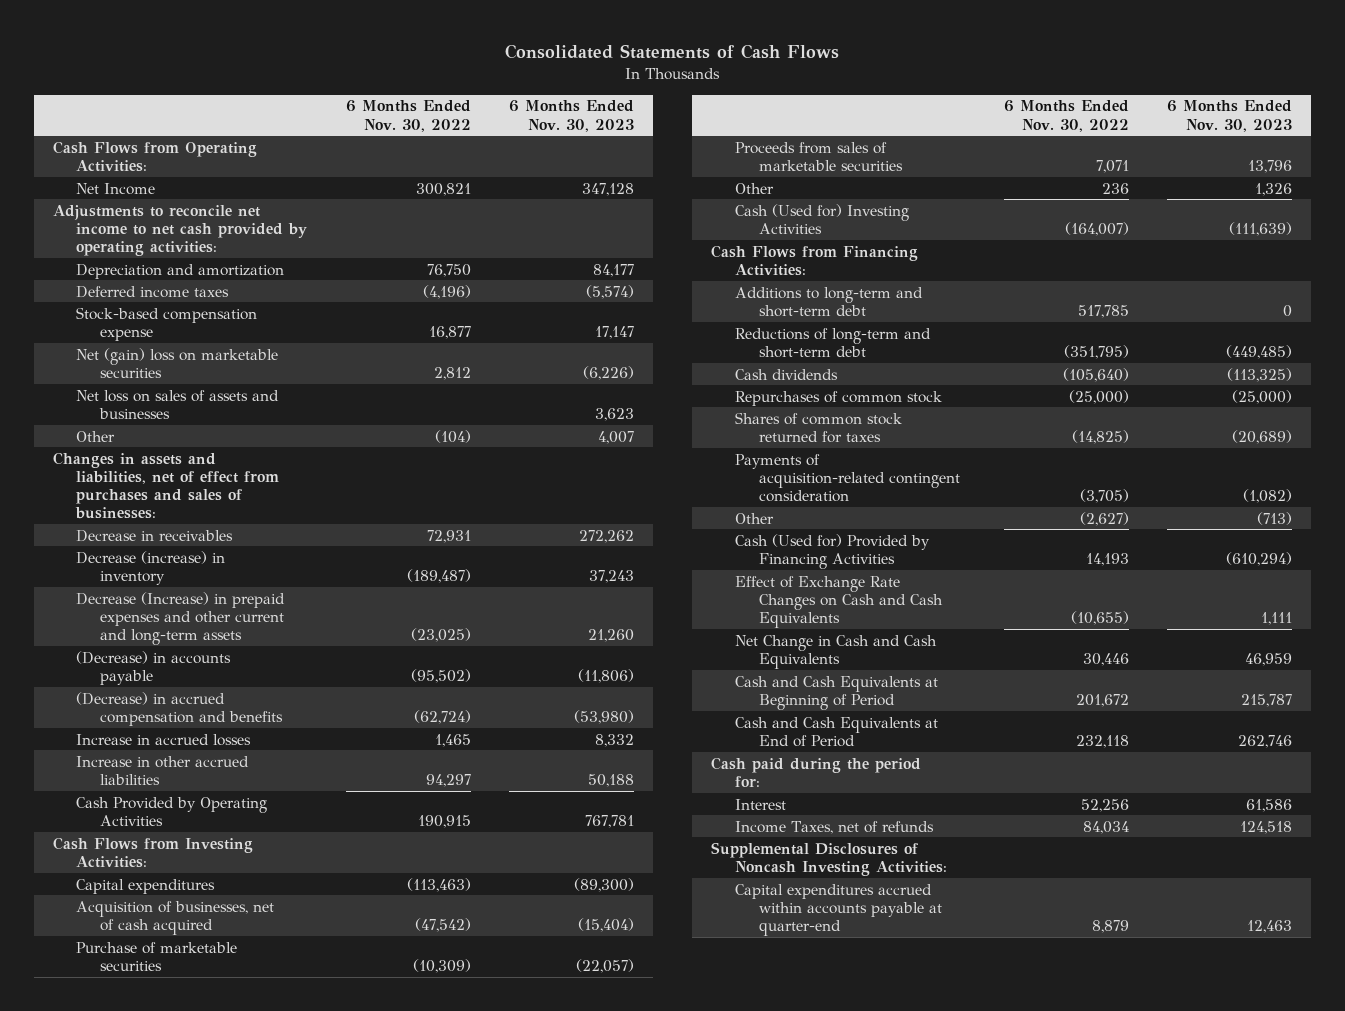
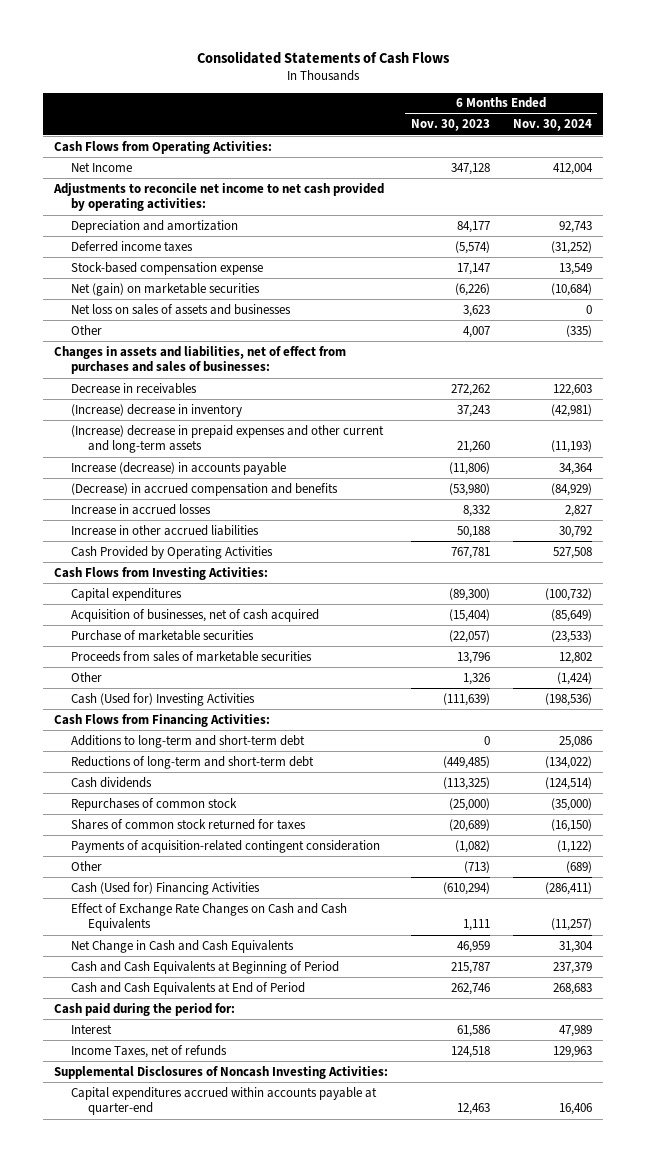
[345,100,471,132] 6 Months Ended Nov. 30, 2022 -> none
none -> [512,119,592,132] Nov. 30, 2024
[76,347,279,378] Net (gain) loss on marketable securities -> [70,282,260,296] Net (gain) on marketable securities
[76,550,226,585] Decrease (increase) in inventory -> [70,403,242,417] (Increase) decrease in inventory
[76,591,286,645] Decrease (Increase) in prepaid expenses and other current and long-term assets -> [70,424,384,454] (Increase) decrease in prepaid expenses and other current and long-term assets
[76,650,232,685] (Decrease) in accounts payable -> [70,461,286,475] Increase (decrease) in accounts payable
[734,533,930,569] Cash (Used for) Provided by Financing Activities -> [70,881,260,895] Cash (Used for) Financing Activities

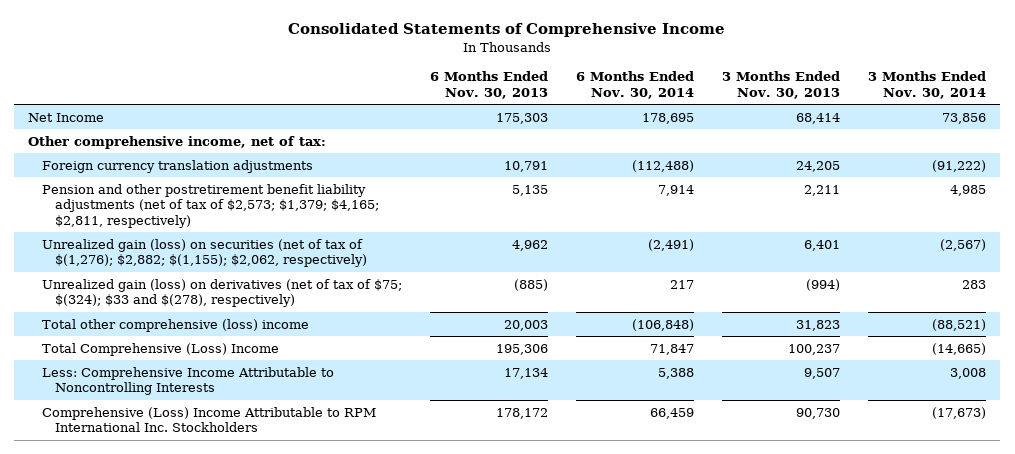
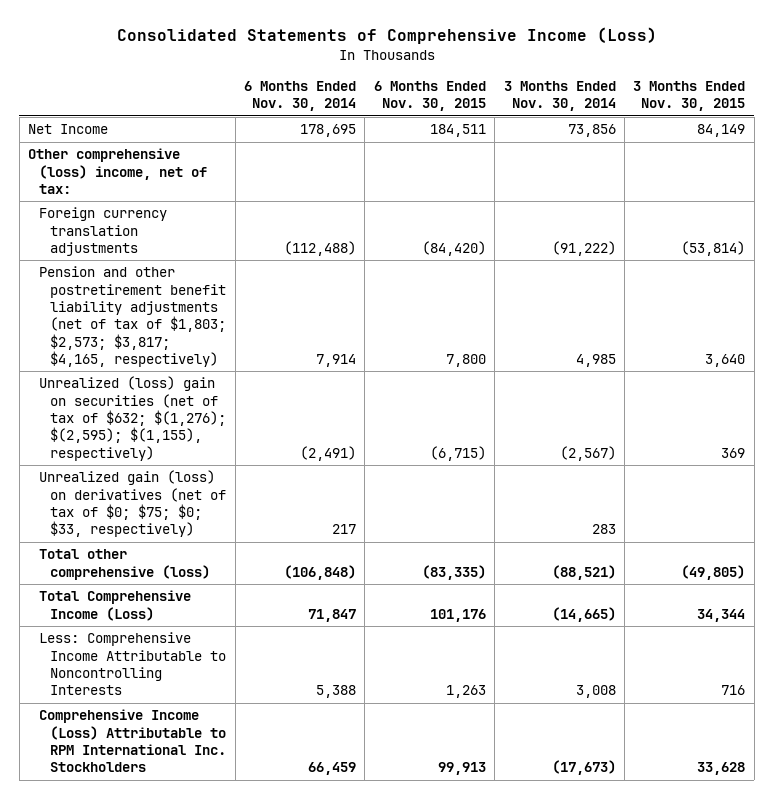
[288,23,726,38] Consolidated Statements of Comprehensive Income -> [116,27,657,45] Consolidated Statements of Comprehensive Income (Loss)
[430,71,549,99] 6 Months Ended Nov. 30, 2013 -> none
[722,71,841,99] 3 Months Ended Nov. 30, 2013 -> none
none -> [373,81,486,112] 6 Months Ended Nov. 30, 2015
none -> [633,81,746,112] 3 Months Ended Nov. 30, 2015
[28,135,327,149] Other comprehensive income, net of tax: -> [28,148,208,195] Other comprehensive (loss) income, net of tax:
[41,183,380,228] Pension and other postretirement benefit liability adjustments (net of tax of $2,573; $1,379; $4,165; $2,811, respectively) -> [39,266,227,368] Pension and other postretirement benefit liability adjustments (net of tax of $1,803; $2,573; $3,817; $4,165, respectively)
[41,238,368,268] Unrealized gain (loss) on securities (net of tax of $(1,276); $2,882; $(1,155); $2,062, respectively) -> [39,376,227,461] Unrealized (loss) gain on securities (net of tax of $632; $(1,276); $(2,595); $(1,155), respectively)
[41,278,402,308] Unrealized gain (loss) on derivatives (net of tax of $75; $(324); $33 and $(278), respectively) -> [39,470,227,538] Unrealized gain (loss) on derivatives (net of tax of $0; $75; $0; $33, respectively)
[41,318,309,332] Total other comprehensive (loss) income -> [39,549,211,580] Total other comprehensive (loss)
[41,342,279,356] Total Comprehensive (Loss) Income -> [39,590,192,621] Total Comprehensive Income (Loss)
[41,406,376,433] Comprehensive (Loss) Income Attributable to RPM International Inc. Stockholders -> [39,709,227,773] Comprehensive Income (Loss) Attributable to RPM International Inc. Stockholders

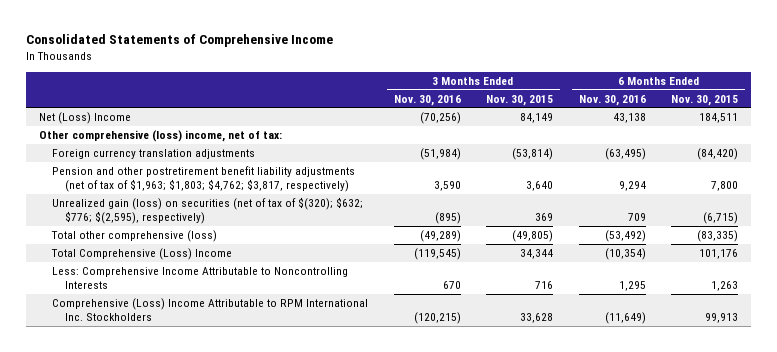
[116,27,657,45] Consolidated Statements of Comprehensive Income (Loss) -> [26,34,334,48] Consolidated Statements of Comprehensive Income
[244,81,357,112] 6 Months Ended Nov. 30, 2014 -> none
[503,81,616,112] 3 Months Ended Nov. 30, 2014 -> none
none -> [393,94,461,106] Nov. 30, 2016
none -> [578,94,646,106] Nov. 30, 2016
[28,124,109,135] Net Income -> [38,112,131,125] Net (Loss) Income
[39,470,227,538] Unrealized gain (loss) on derivatives (net of tax of $0; $75; $0; $33, respectively) -> none
[39,266,227,368] Pension and other postretirement benefit liability adjustments (net of tax of $1,803; $2,573; $3,817; $4,165, respectively) -> [51,166,355,193] Pension and other postretirement benefit liability adjustments (net of tax of $1,963; $1,803; $4,762; $3,817, respectively)
[39,376,227,461] Unrealized (loss) gain on securities (net of tax of $632; $(1,276); $(2,595); $(1,155), respectively) -> [51,197,363,225] Unrealized gain (loss) on securities (net of tax of $(320); $632; $776; $(2,595), respectively)
[39,590,192,621] Total Comprehensive Income (Loss) -> [50,248,232,261] Total Comprehensive (Loss) Income
[39,709,227,773] Comprehensive Income (Loss) Attributable to RPM International Inc. Stockholders -> [51,298,368,322] Comprehensive (Loss) Income Attributable to RPM International Inc. Stockholders

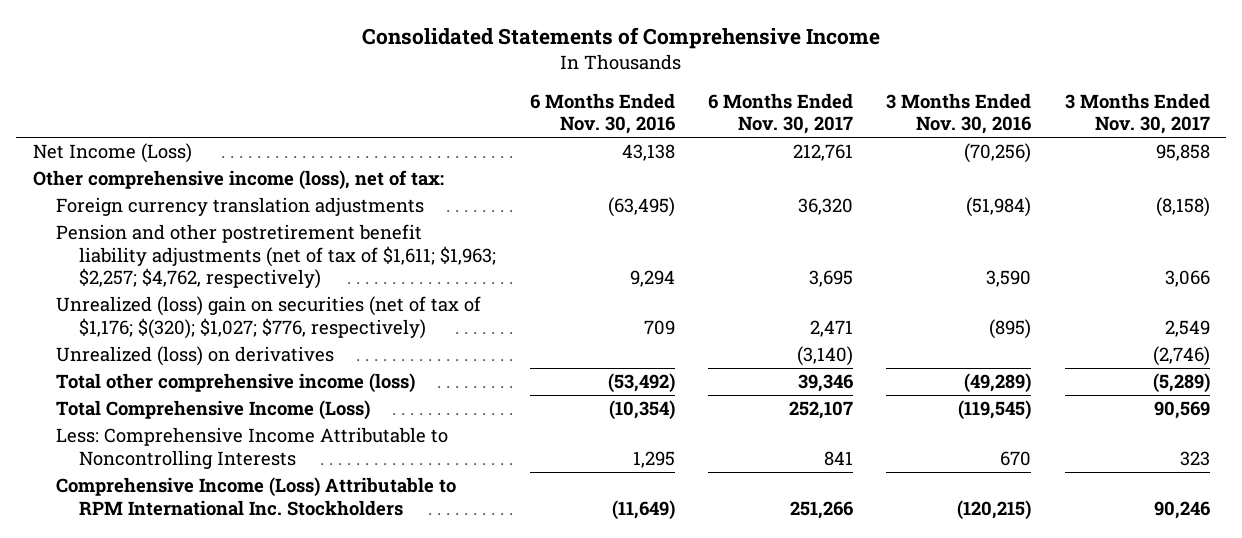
[486,94,554,106] Nov. 30, 2015 -> none
[671,94,739,106] Nov. 30, 2015 -> none
none -> [708,92,854,135] 6 Months Ended Nov. 30, 2017
none -> [1064,92,1210,135] 3 Months Ended Nov. 30, 2017
[38,112,131,125] Net (Loss) Income -> [32,143,192,164] Net Income (Loss)
[38,130,282,143] Other comprehensive (loss) income, net of tax: -> [32,170,444,191] Other comprehensive income (loss), net of tax:
[51,166,355,193] Pension and other postretirement benefit liability adjustments (net of tax of $1,963; $1,803; $4,762; $3,817, respectively) -> [55,224,497,290] Pension and other postretirement benefit liability adjustments (net of tax of $1,611; $1,963; $2,257; $4,762, respectively)
[51,197,363,225] Unrealized gain (loss) on securities (net of tax of $(320); $632; $776; $(2,595), respectively) -> [55,296,481,339] Unrealized (loss) gain on securities (net of tax of $1,176; $(320); $1,027; $776, respectively)
none -> [55,346,334,367] Unrealized (loss) on derivatives
[50,230,217,243] Total other comprehensive (loss) -> [55,373,415,394] Total other comprehensive income (loss)
[50,248,232,261] Total Comprehensive (Loss) Income -> [55,400,370,421] Total Comprehensive Income (Loss)
[51,298,368,322] Comprehensive (Loss) Income Attributable to RPM International Inc. Stockholders -> [55,477,456,516] Comprehensive Income (Loss) Attributable to RPM International Inc. Stockholders

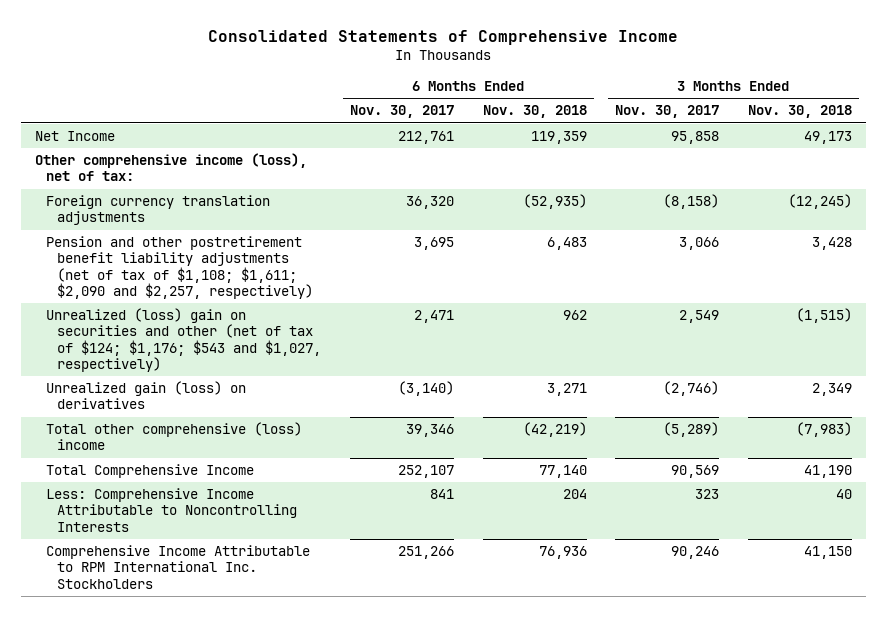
[529,92,675,135] 6 Months Ended Nov. 30, 2016 -> none
[886,92,1032,135] 3 Months Ended Nov. 30, 2016 -> none
none -> [482,105,587,119] Nov. 30, 2018
none -> [747,105,852,119] Nov. 30, 2018
[32,143,192,164] Net Income (Loss) -> [34,131,115,142] Net Income
[55,224,497,290] Pension and other postretirement benefit liability adjustments (net of tax of $1,611; $1,963; $2,257; $4,762, respectively) -> [46,236,314,300] Pension and other postretirement benefit liability adjustments (net of tax of $1,108; $1,611; $2,090 and $2,257, respectively)
[55,296,481,339] Unrealized (loss) gain on securities (net of tax of $1,176; $(320); $1,027; $776, respectively) -> [46,308,322,373] Unrealized (loss) gain on securities and other (net of tax of $124; $1,176; $543 and $1,027, respectively)
[55,346,334,367] Unrealized (loss) on derivatives -> [46,381,247,410] Unrealized gain (loss) on derivatives
[55,373,415,394] Total other comprehensive income (loss) -> [46,422,303,451] Total other comprehensive (loss) income
[55,400,370,421] Total Comprehensive Income (Loss) -> [46,464,255,479] Total Comprehensive Income
[55,477,456,516] Comprehensive Income (Loss) Attributable to RPM International Inc. Stockholders -> [46,545,311,589] Comprehensive Income Attributable to RPM International Inc. Stockholders

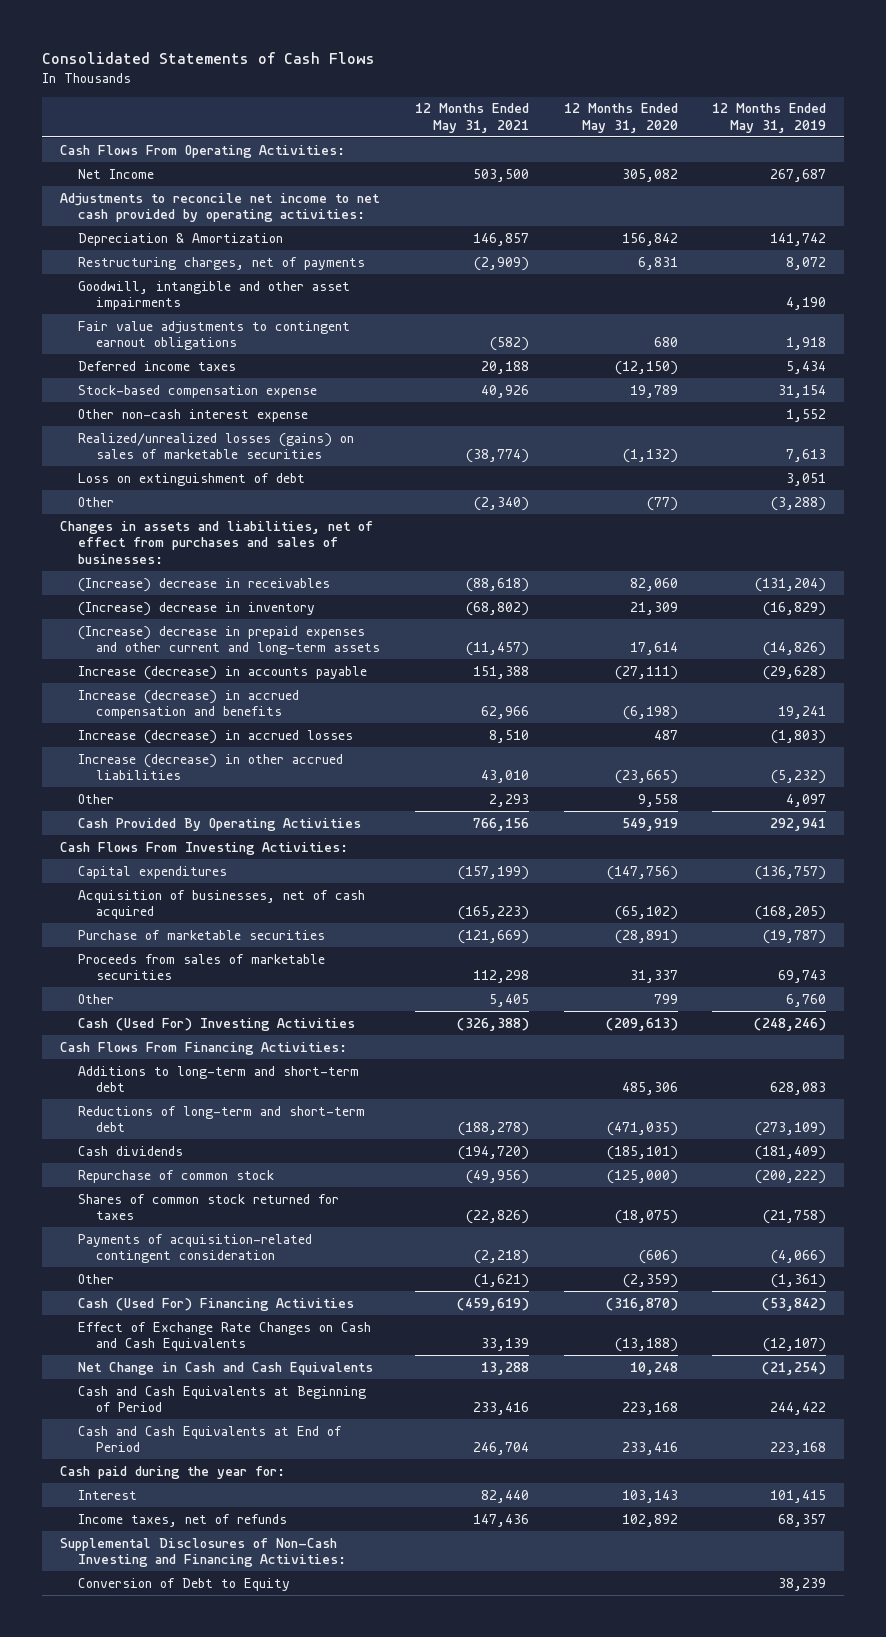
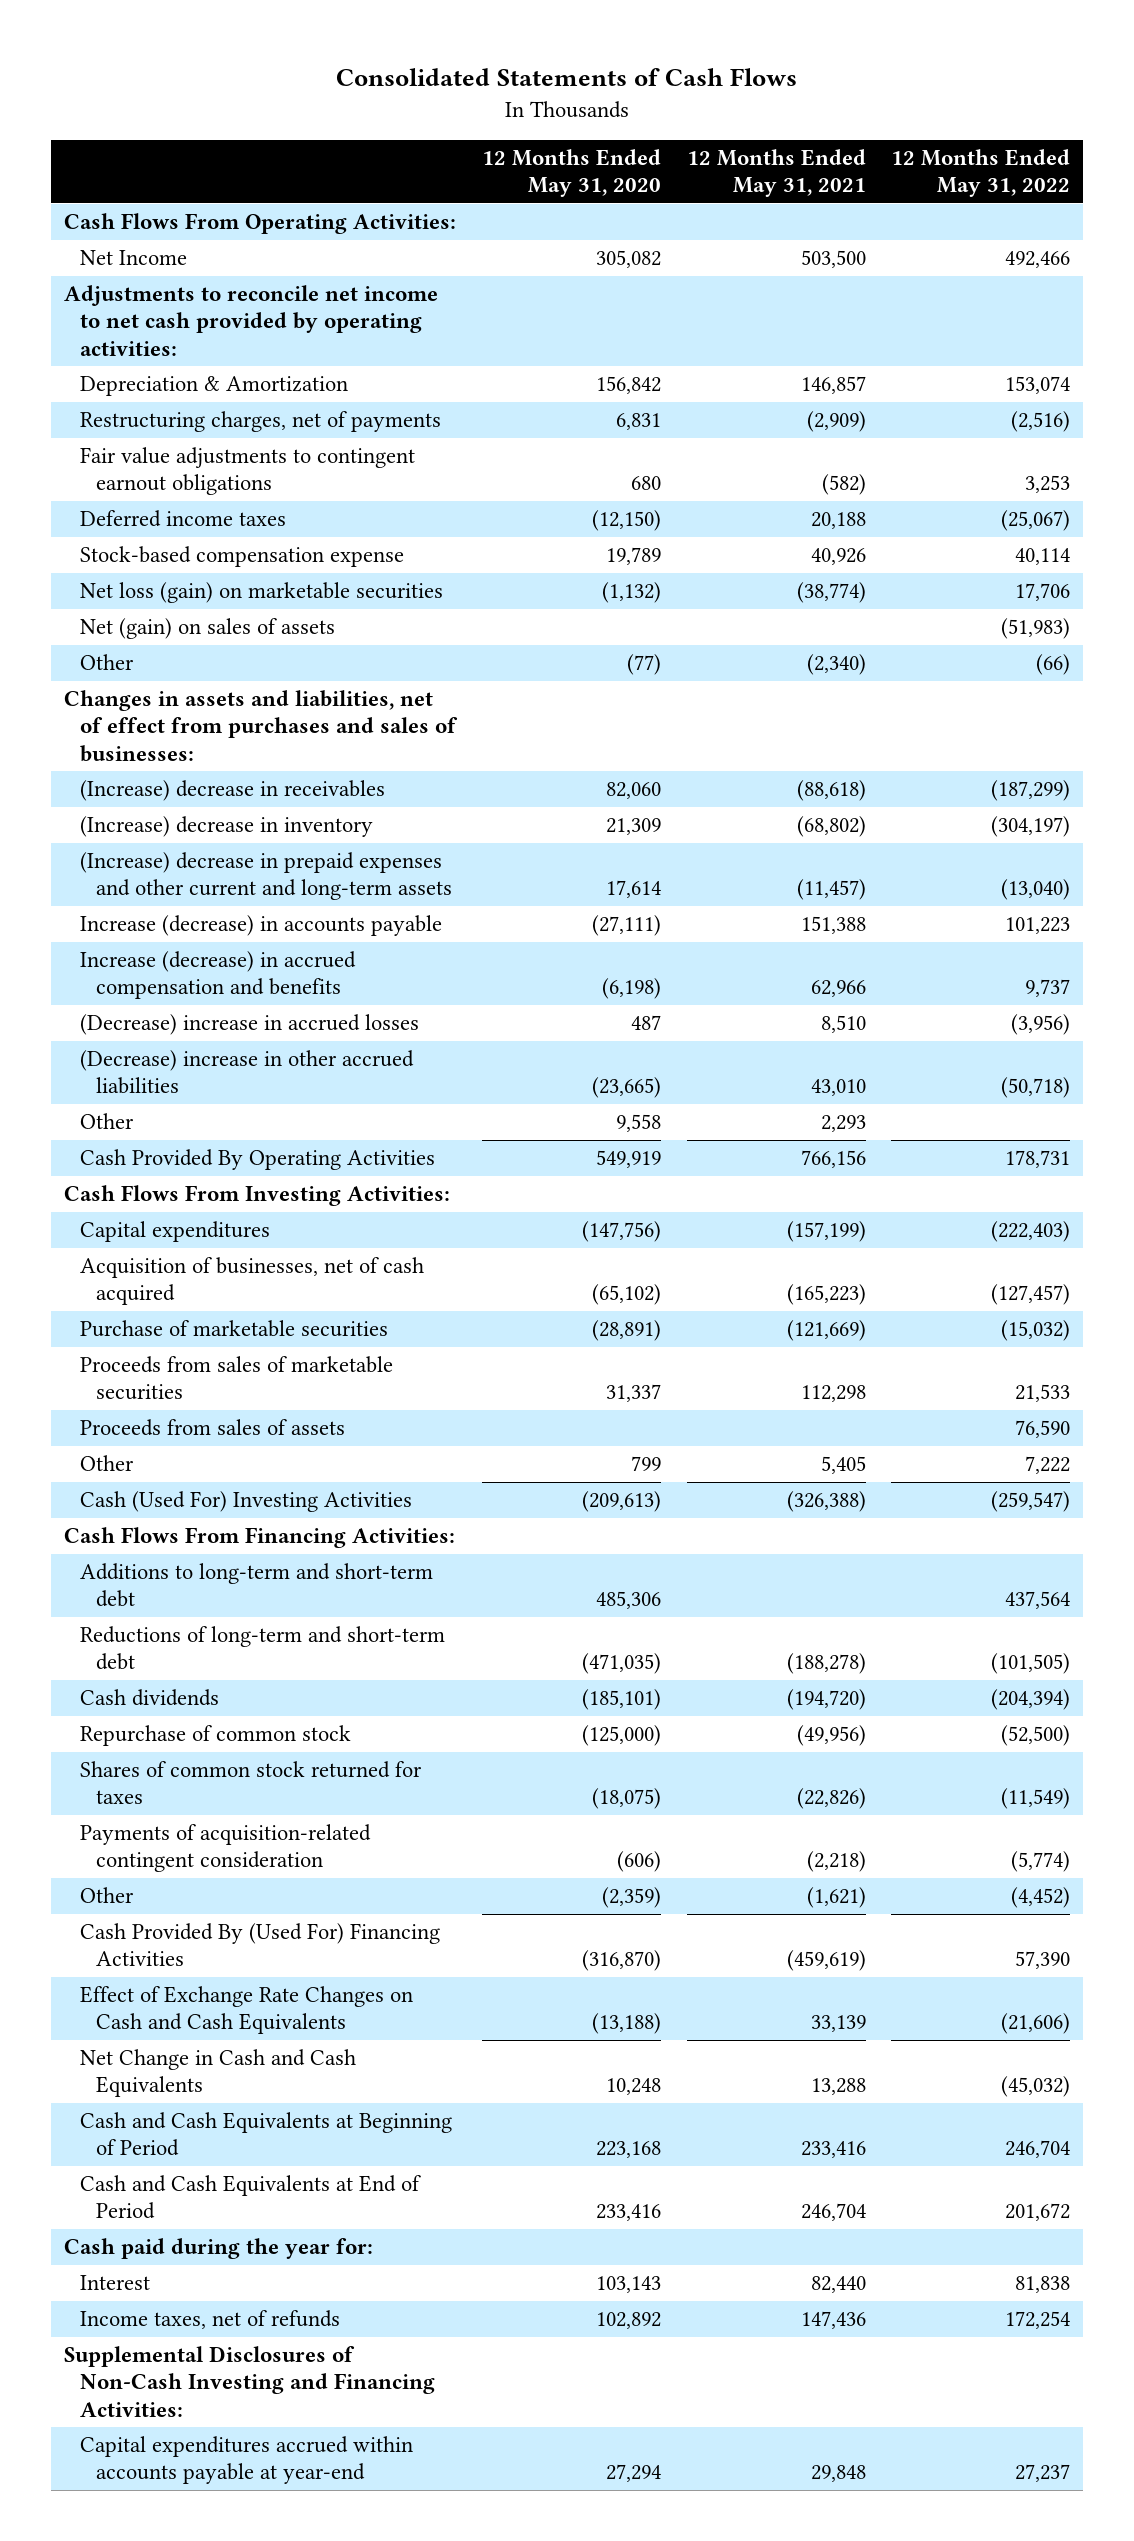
[712,103,827,134] 12 Months Ended May 31, 2019 -> none
none -> [891,148,1071,197] 12 Months Ended May 31, 2022
[77,280,350,311] Goodwill, intangible and other asset impairments -> none
[77,408,308,422] Other non-cash interest expense -> none
[77,472,305,486] Loss on extinguishment of debt -> none
[77,432,354,460] Realized/unrealized losses (gains) on sales of marketable securities -> [80,582,444,604] Net loss (gain) on marketable securities
none -> [80,618,336,640] Net (gain) on sales of assets
[77,729,353,744] Increase (decrease) in accrued losses -> [80,1014,420,1036] (Decrease) increase in accrued losses
[77,753,343,781] Increase (decrease) in other accrued liabilities -> [80,1050,415,1095] (Decrease) increase in other accrued liabilities
none -> [80,1419,346,1437] Proceeds from sales of assets
[77,1297,354,1311] Cash (Used For) Financing Activities -> [80,1923,441,1967] Cash Provided By (Used For) Financing Activities
[77,1577,290,1591] Conversion of Debt to Equity -> none
none -> [80,2436,414,2485] Capital expenditures accrued within accounts payable at year-end

